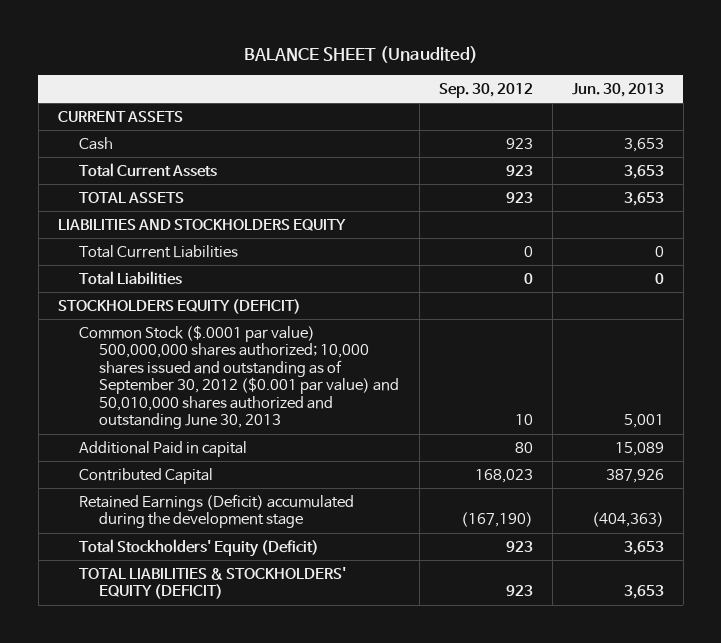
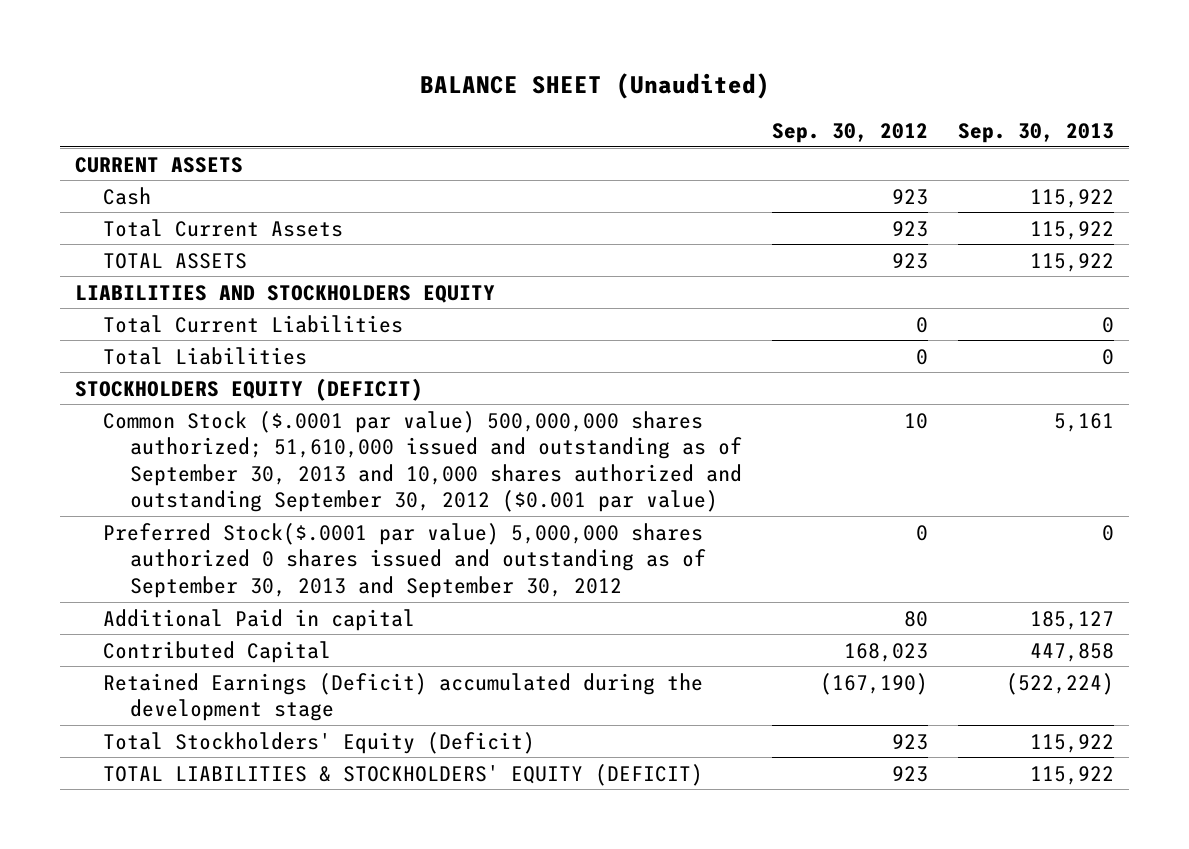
[571,82,664,97] Jun. 30, 2013 -> none
none -> [958,122,1115,143] Sep. 30, 2013
[78,324,400,430] Common Stock ($.0001 par value) 500,000,000 shares authorized; 10,000 shares issued and outstanding as of September 30, 2012 ($0.001 par value) and 50,010,000 shares authorized and outstanding June 30, 2013 -> [102,410,742,513] Common Stock ($.0001 par value) 500,000,000 shares authorized; 51,610,000 issued and outstanding as of September 30, 2013 and 10,000 shares authorized and outstanding September 30, 2012 ($0.001 par value)
none -> [102,522,706,598] Preferred Stock($.0001 par value) 5,000,000 shares authorized 0 shares issued and outstanding as of September 30, 2013 and September 30, 2012

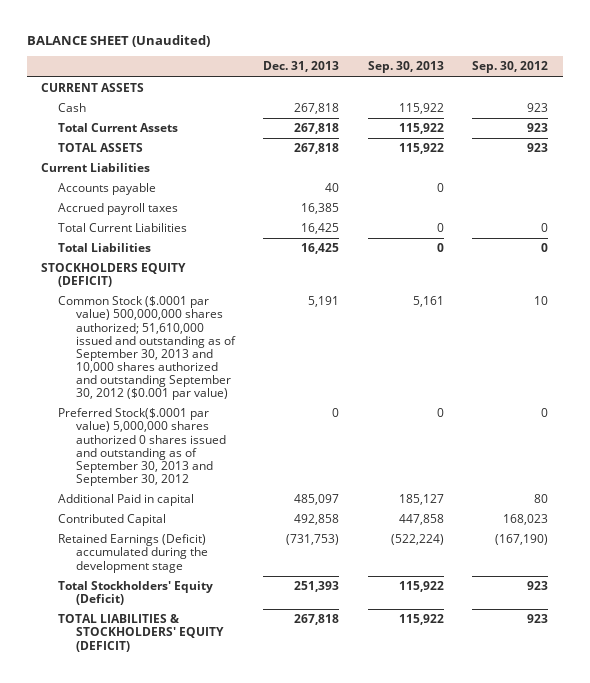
none -> [263,61,340,73] Dec. 31, 2013
[75,284,496,303] LIABILITIES AND STOCKHOLDERS EQUITY -> none
none -> [41,163,151,173] Current Liabilities
none -> [58,183,157,196] Accounts payable
none -> [58,203,179,216] Accrued payroll taxes

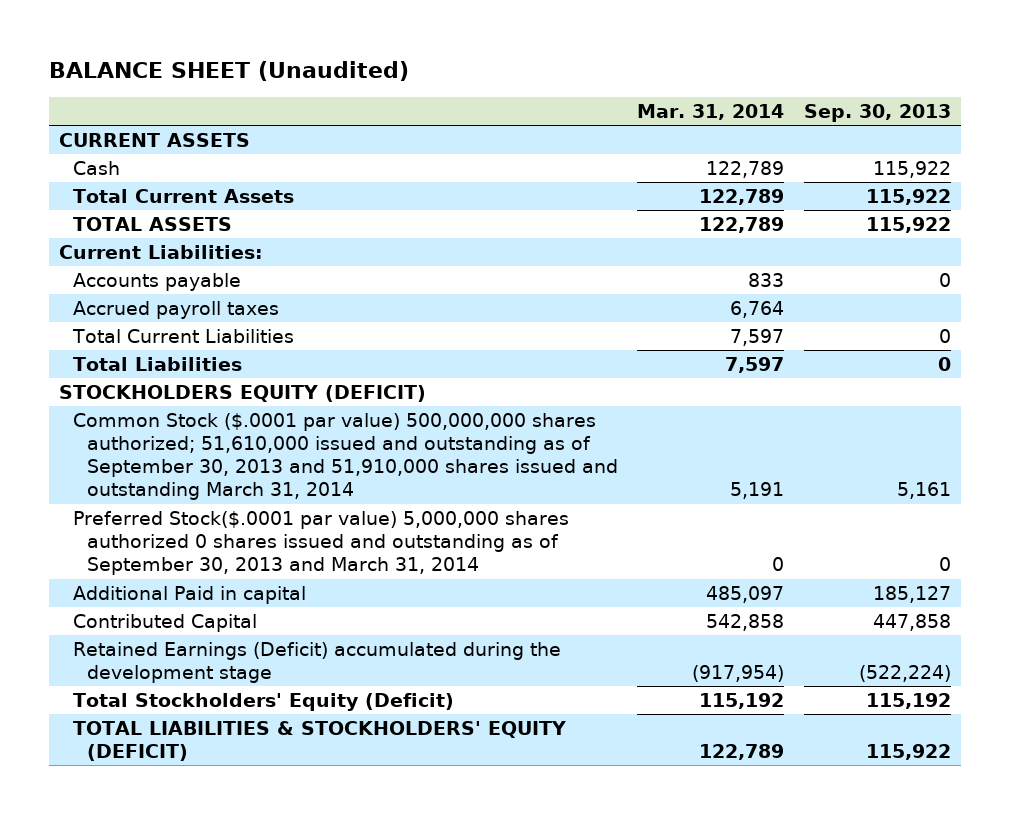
[263,61,340,73] Dec. 31, 2013 -> none
[472,61,549,74] Sep. 30, 2012 -> none
none -> [637,103,785,120] Mar. 31, 2014
[41,163,151,173] Current Liabilities -> [59,244,264,259] Current Liabilities:
[58,296,236,401] Common Stock ($.0001 par value) 500,000,000 shares authorized; 51,610,000 issued and outstanding as of September 30, 2013 and 10,000 shares authorized and outstanding September 30, 2012 ($0.001 par value) -> [72,412,618,501] Common Stock ($.0001 par value) 500,000,000 shares authorized; 51,610,000 issued and outstanding as of September 30, 2013 and 51,910,000 shares issued and outstanding March 31, 2014
[58,408,226,487] Preferred Stock($.0001 par value) 5,000,000 shares authorized 0 shares issued and outstanding as of September 30, 2013 and September 30, 2012 -> [72,510,569,576] Preferred Stock($.0001 par value) 5,000,000 shares authorized 0 shares issued and outstanding as of September 30, 2013 and March 31, 2014
[398,581,444,593] 115,922 -> [865,692,951,709] 115,192

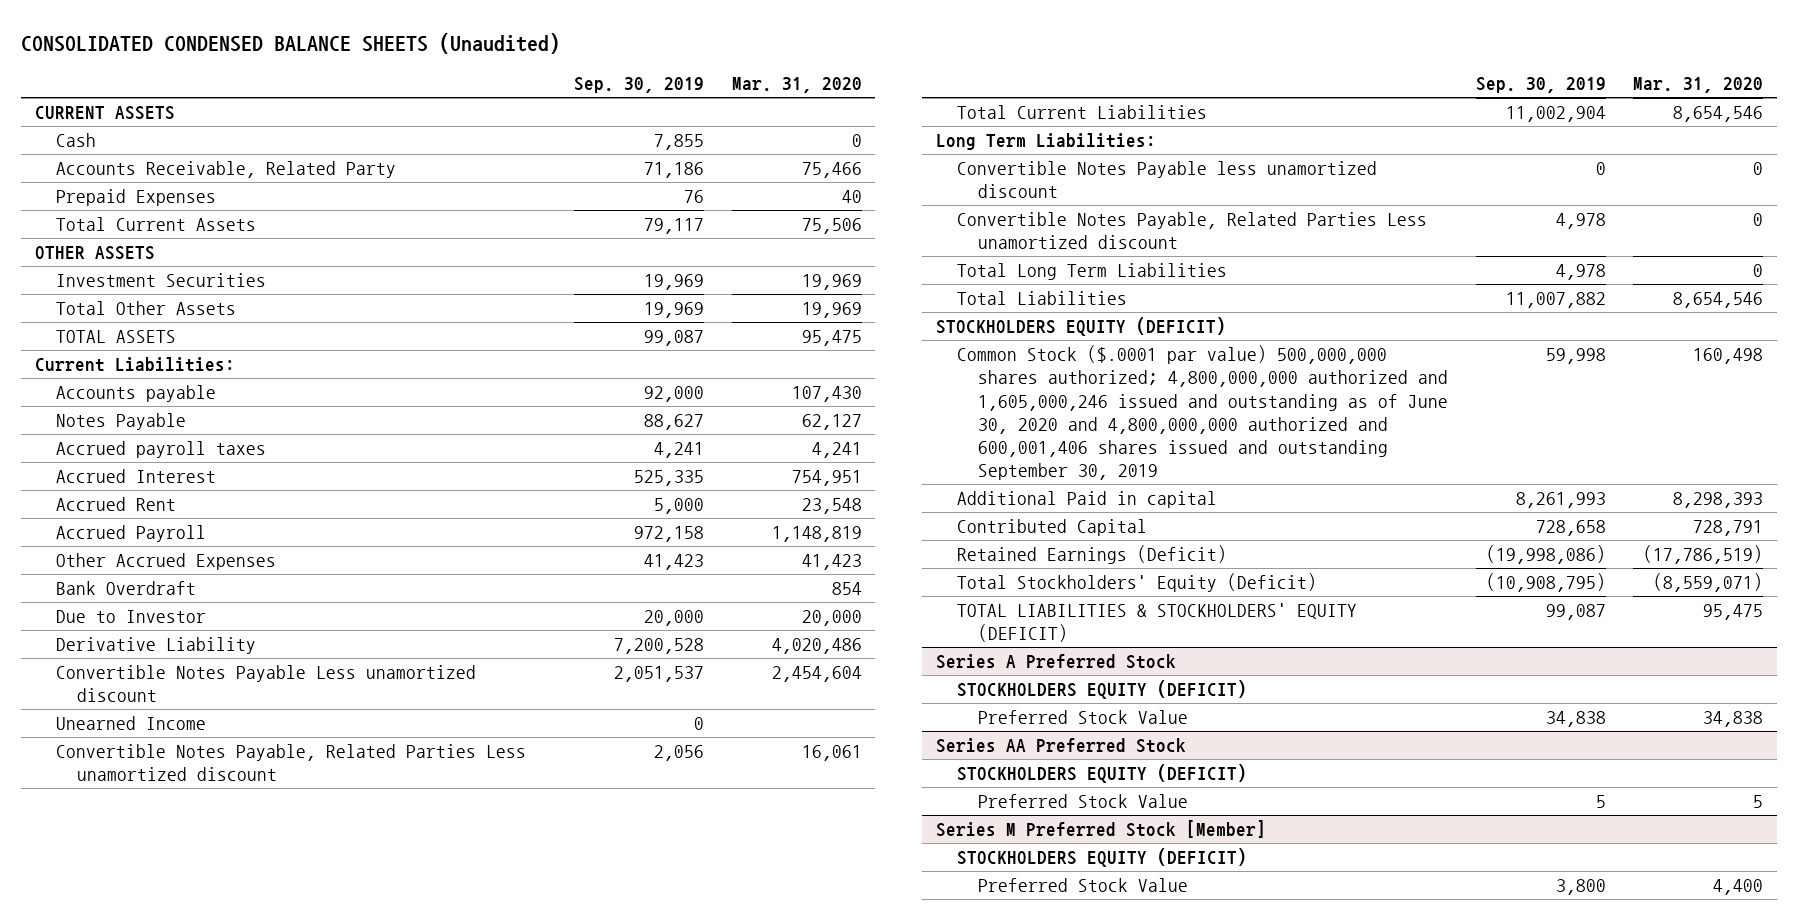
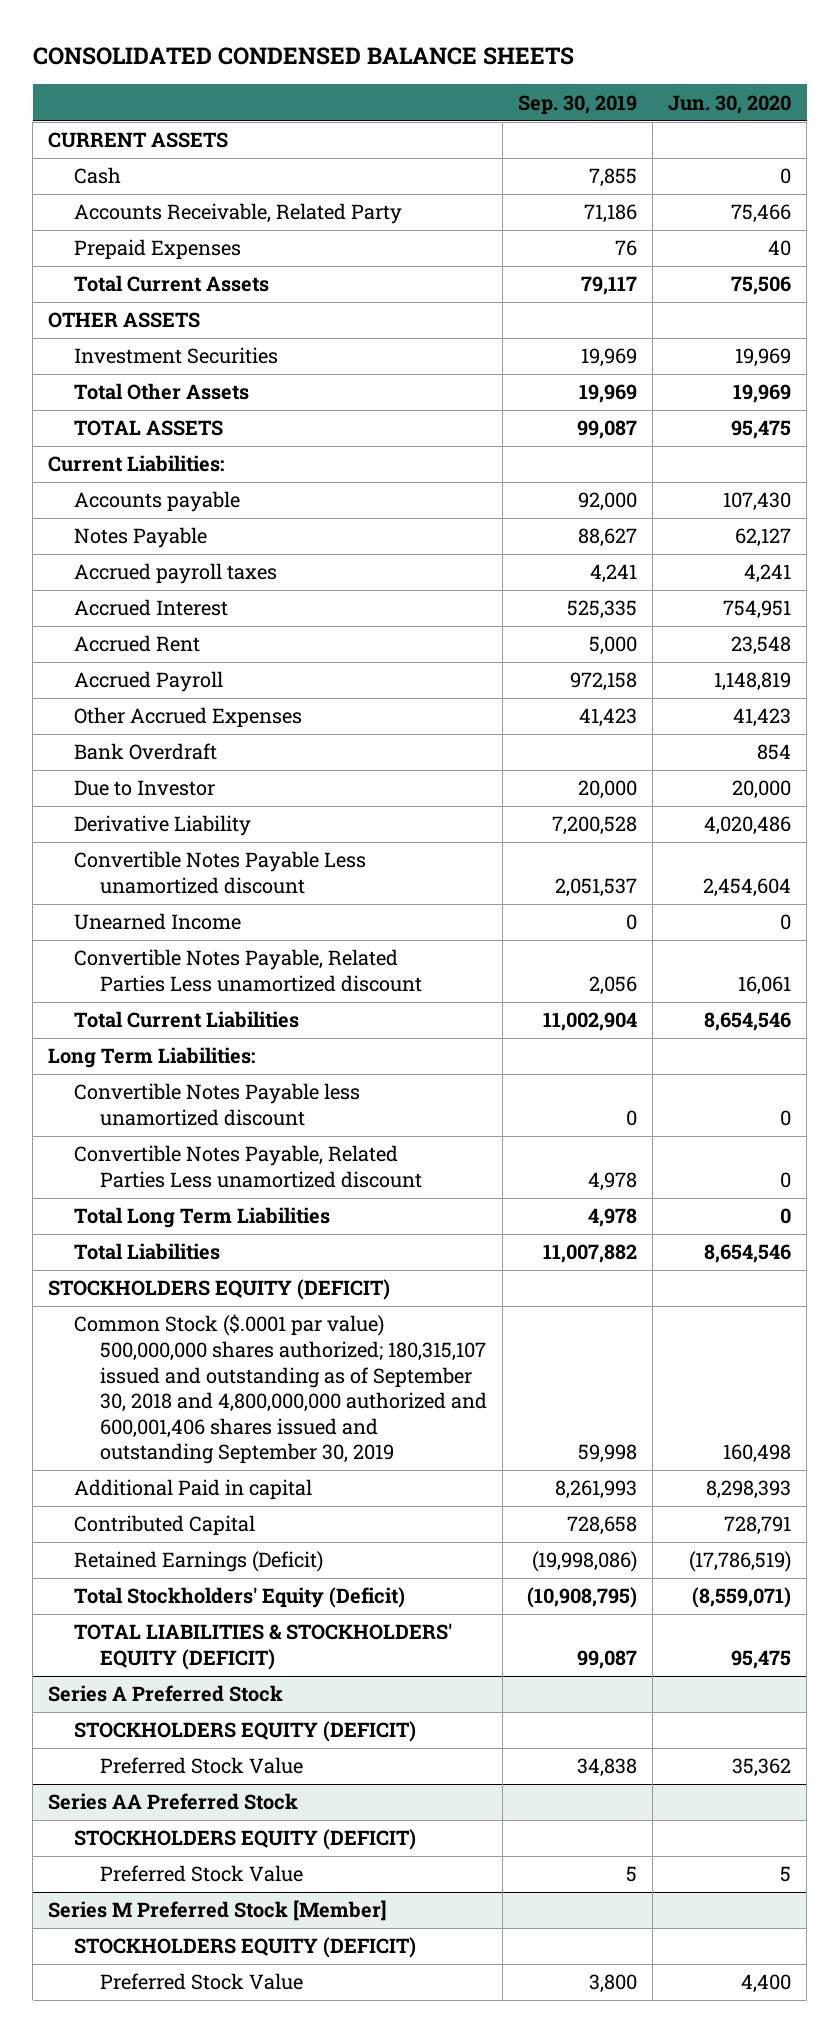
[21,33,561,55] CONSOLIDATED CONDENSED BALANCE SHEETS (Unaudited) -> [32,47,574,66] CONSOLIDATED CONDENSED BALANCE SHEETS
[731,77,862,94] Mar. 31, 2020 -> none
none -> [668,94,792,114] Jun. 30, 2020
[957,345,1449,481] Common Stock ($.0001 par value) 500,000,000 shares authorized; 4,800,000,000 authorized and 1,605,000,246 issued and outstanding as of June 30, 2020 and 4,800,000,000 authorized and 600,001,406 shares issued and outstanding September 30, 2019 -> [74,1314,487,1465] Common Stock ($.0001 par value) 500,000,000 shares authorized; 180,315,107 issued and outstanding as of September 30, 2018 and 4,800,000,000 authorized and 600,001,406 shares issued and outstanding September 30, 2019

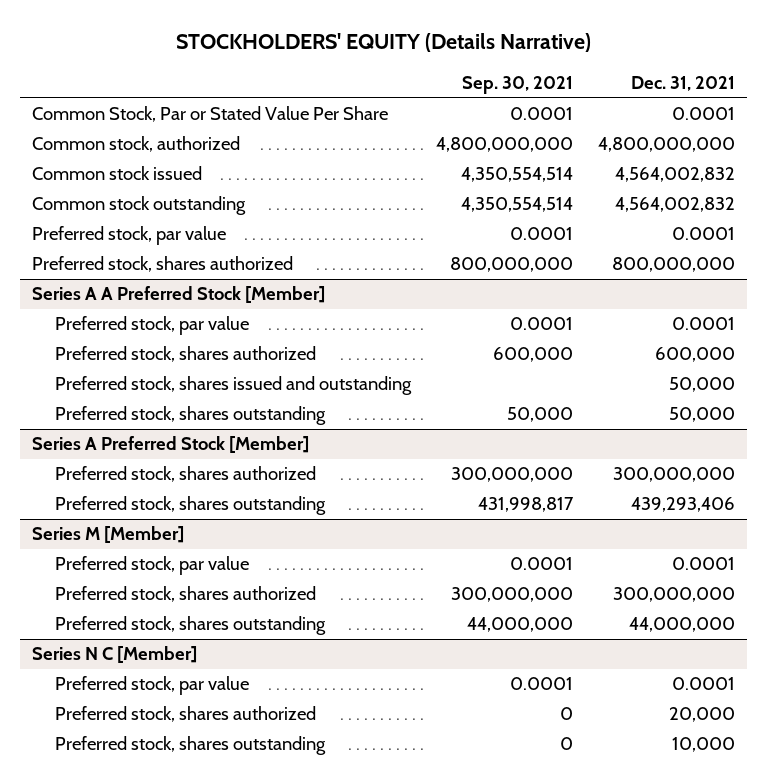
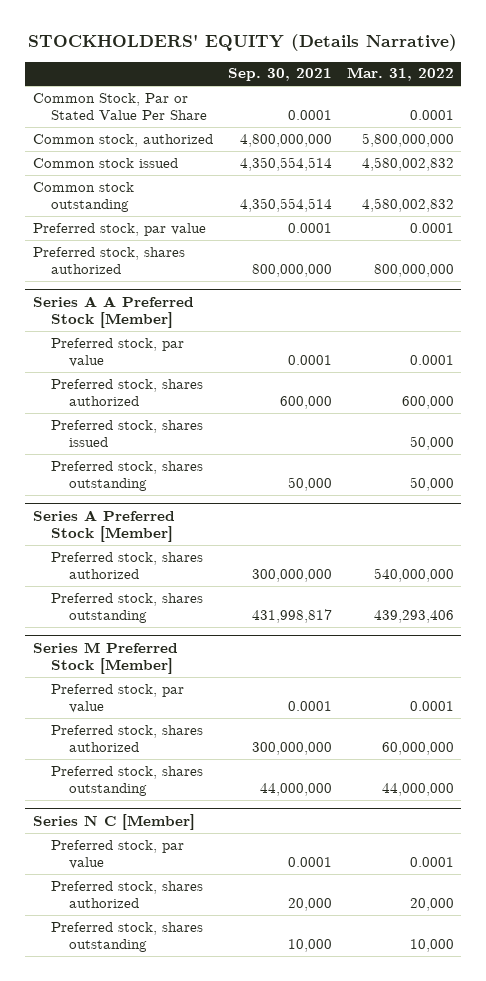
[630,76,735,92] Dec. 31, 2021 -> none
none -> [346,67,454,82] Mar. 31, 2022
[55,376,413,396] Preferred stock, shares issued and outstanding -> [50,419,203,448] Preferred stock, shares issued
[32,526,185,544] Series M [Member] -> [32,641,178,675] Series M Preferred Stock [Member]
[560,707,574,721] 0 -> [287,898,332,912] 20,000
[560,737,574,751] 0 -> [287,939,332,953] 10,000

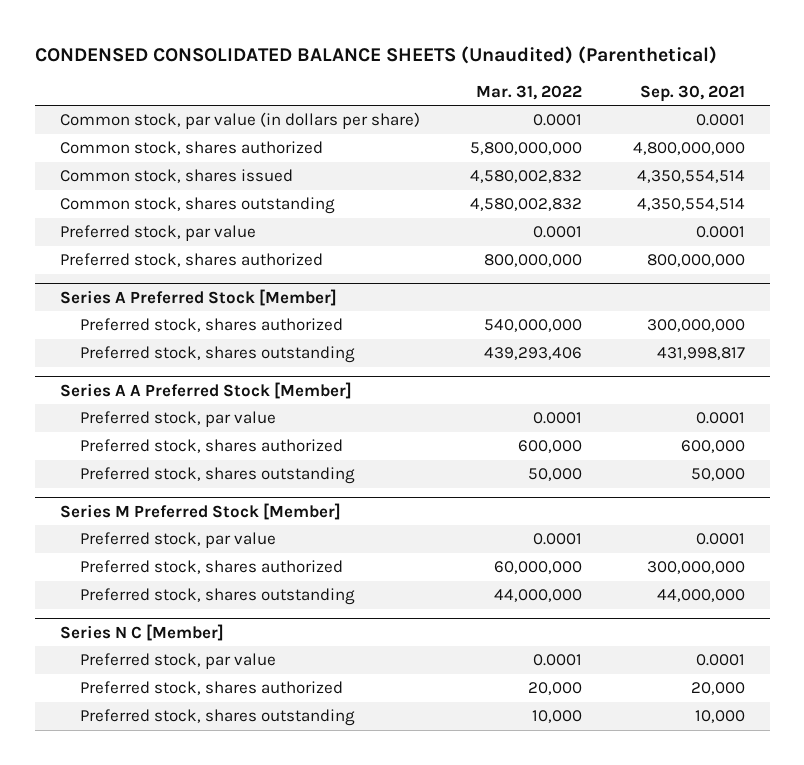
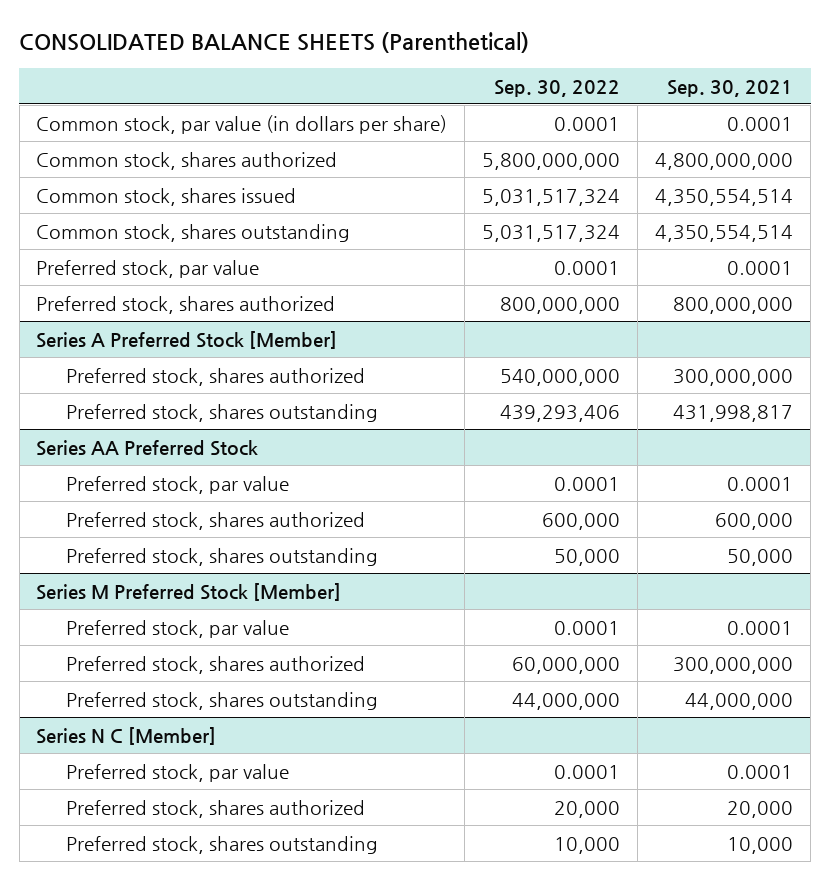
[34,45,717,64] CONDENSED CONSOLIDATED BALANCE SHEETS (Unaudited) (Parenthetical) -> [19,31,530,53] CONSOLIDATED BALANCE SHEETS (Parenthetical)
[476,84,583,100] Mar. 31, 2022 -> none
none -> [494,79,621,97] Sep. 30, 2022
[59,381,352,399] Series A A Preferred Stock [Member] -> [36,439,259,456] Series AA Preferred Stock

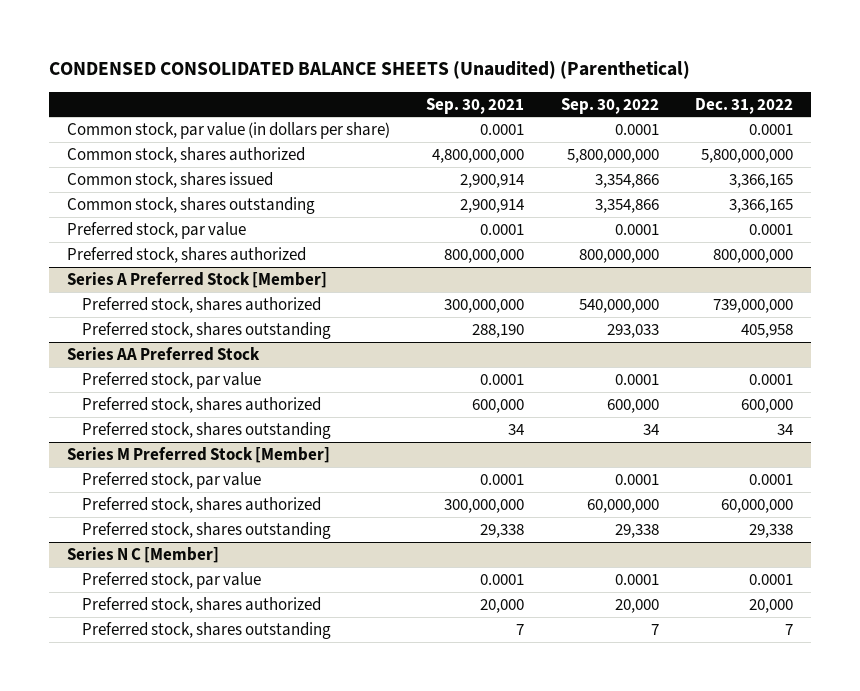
[19,31,530,53] CONSOLIDATED BALANCE SHEETS (Parenthetical) -> [48,60,690,79] CONDENSED CONSOLIDATED BALANCE SHEETS (Unaudited) (Parenthetical)
none -> [695,97,794,114] Dec. 31, 2022
[482,188,621,206] 5,031,517,324 -> [594,173,659,188] 3,354,866
[655,188,794,206] 4,350,554,514 -> [460,173,525,188] 2,900,914
[482,224,621,242] 5,031,517,324 -> [594,198,659,213] 3,354,866
[655,224,794,242] 4,350,554,514 -> [460,198,525,213] 2,900,914
[500,404,621,422] 439,293,406 -> [606,323,659,338] 293,033
[673,404,794,422] 431,998,817 -> [472,323,525,338] 288,190
[554,548,621,566] 50,000 -> [642,423,659,435] 34
[727,548,794,566] 50,000 -> [508,423,525,435] 34
[512,692,621,710] 44,000,000 -> [614,523,659,538] 29,338
[685,692,794,710] 44,000,000 -> [480,523,525,538] 29,338
[554,836,621,854] 10,000 -> [650,623,659,635] 7
[727,836,794,854] 10,000 -> [516,623,525,635] 7

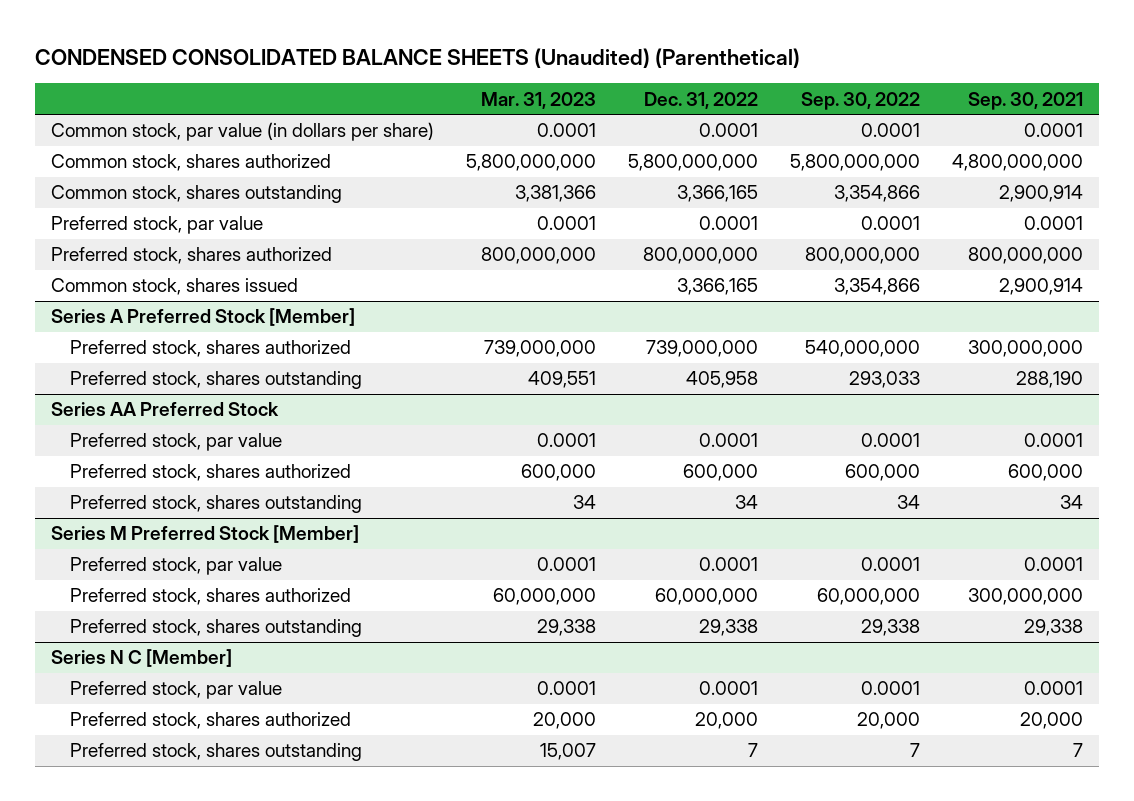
none -> [481,91,597,109] Mar. 31, 2023
[67,171,274,188] Common stock, shares issued -> [51,278,299,296] Common stock, shares issued

